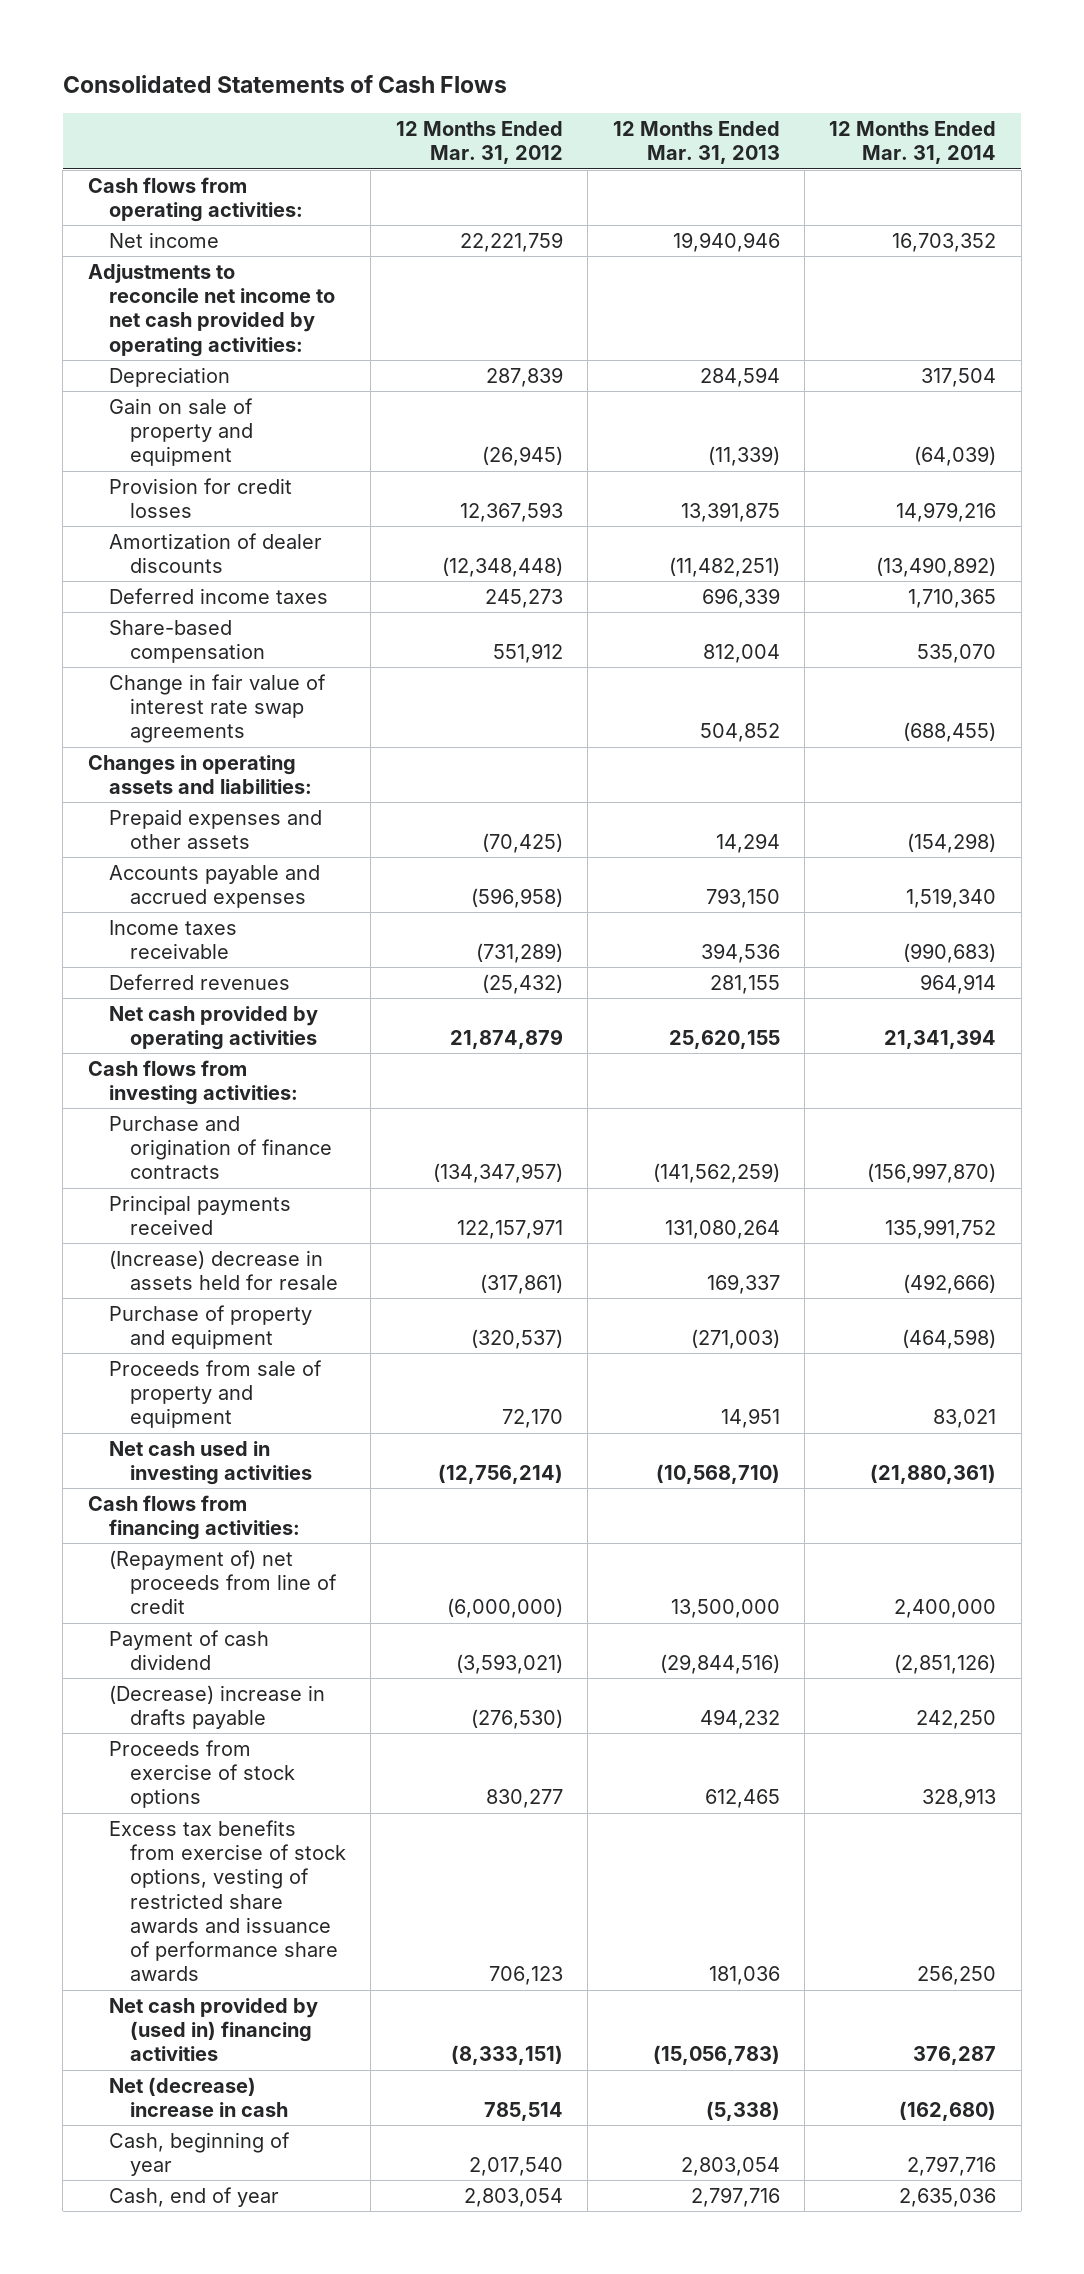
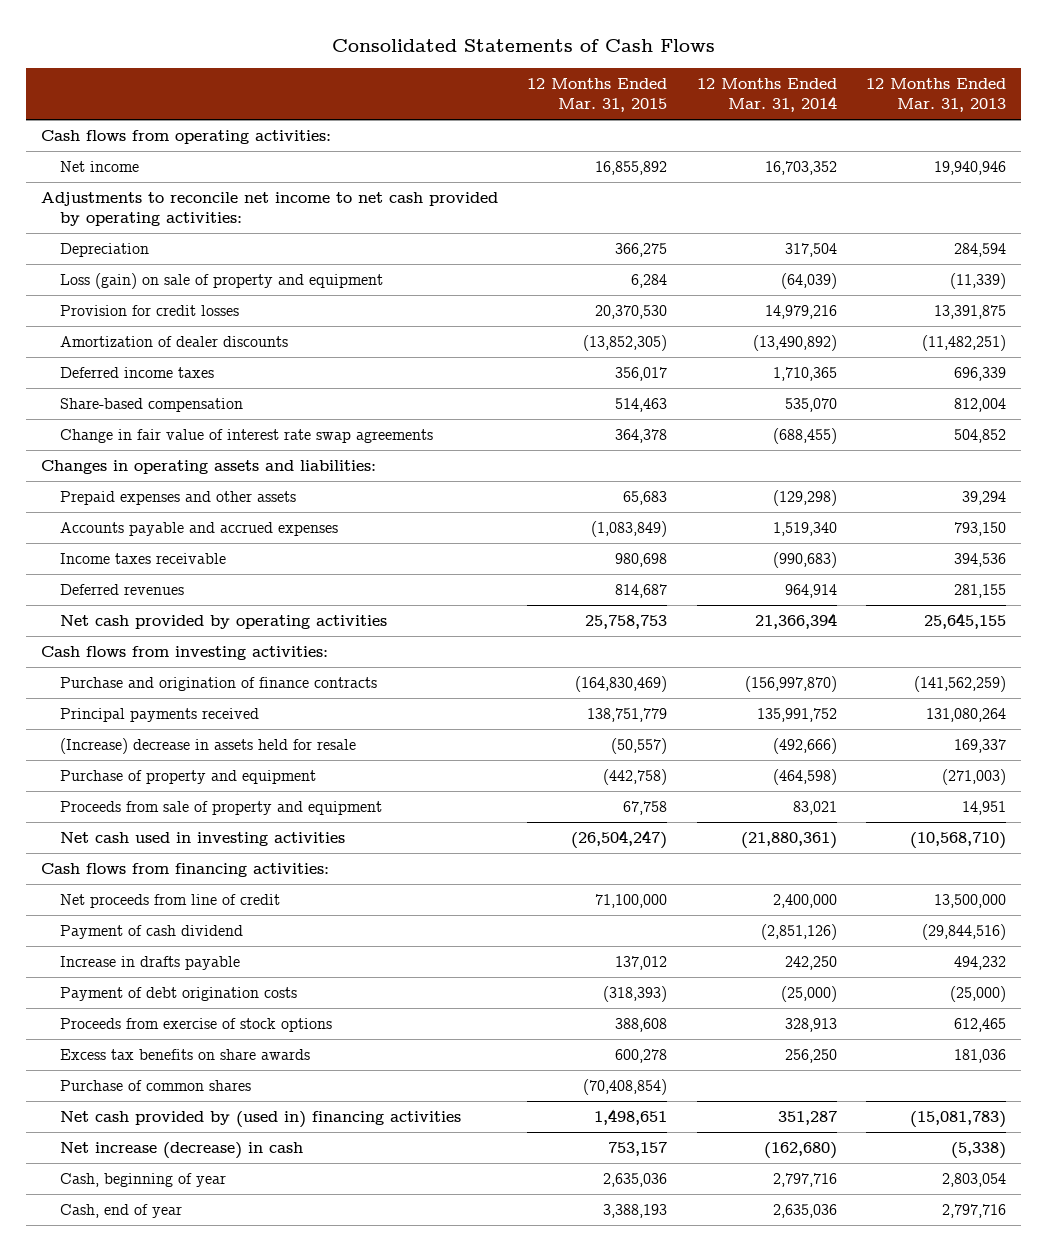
[395,121,563,165] 12 Months Ended Mar. 31, 2012 -> none
none -> [527,77,668,112] 12 Months Ended Mar. 31, 2015
[108,397,253,467] Gain on sale of property and equipment -> [60,273,384,290] Loss (gain) on sale of property and equipment
[715,833,780,854] 14,294 -> [961,491,1006,506] 39,294
[907,833,997,854] (154,298) -> [772,490,837,507] (129,298)
[668,1030,780,1050] 25,620,155 -> [923,613,1006,630] 25,645,155
[884,1029,997,1050] 21,341,394 -> [754,613,837,630] 21,366,394
[108,1549,337,1615] (Repayment of) net proceeds from line of credit -> [60,894,281,909] Net proceeds from line of credit
[108,1684,325,1730] (Decrease) increase in drafts payable -> [60,956,241,971] Increase in drafts payable
none -> [60,987,298,1002] Payment of debt origination costs
[108,1819,346,1982] Excess tax benefits from exercise of stock options, vesting of restricted share awards and issuance of performance share awards -> [60,1049,311,1061] Excess tax benefits on share awards
none -> [60,1080,252,1092] Purchase of common shares
[652,2045,780,2066] (15,056,783) -> [909,1111,1006,1129] (15,081,783)
[913,2046,997,2066] 376,287 -> [777,1111,837,1126] 351,287
[108,2076,288,2118] Net (decrease) increase in cash -> [60,1142,304,1160] Net increase (decrease) in cash

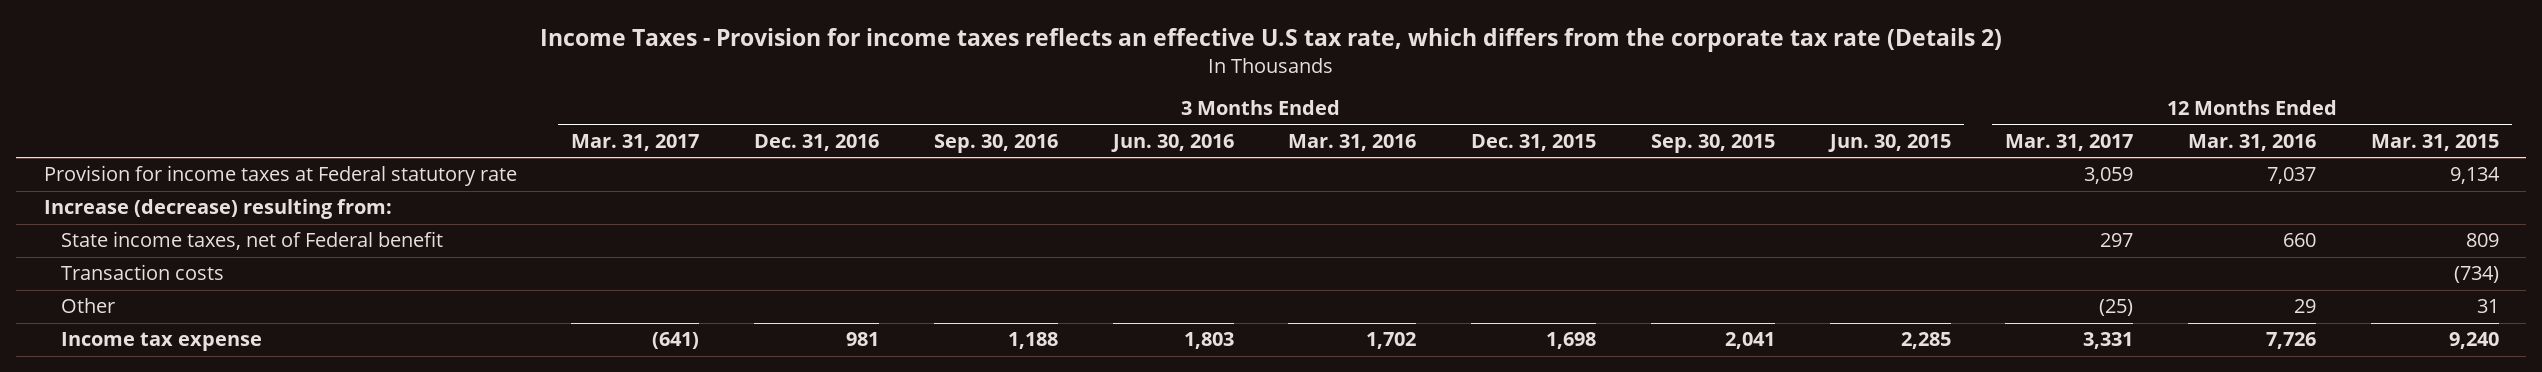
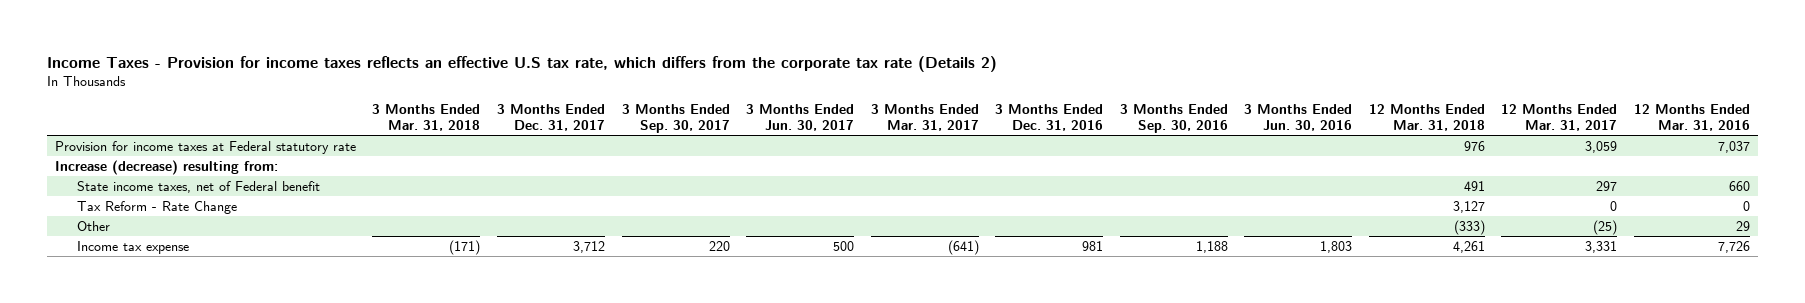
[1288,133,1417,151] Mar. 31, 2016 -> none
[1471,133,1597,151] Dec. 31, 2015 -> none
[1650,133,1775,153] Sep. 30, 2015 -> none
[1827,133,1951,152] Jun. 30, 2015 -> none
[2370,133,2499,151] Mar. 31, 2015 -> none
none -> [372,104,481,132] 3 Months Ended Mar. 31, 2018
none -> [497,104,606,132] 3 Months Ended Dec. 31, 2017
none -> [621,104,730,134] 3 Months Ended Sep. 30, 2017
none -> [746,104,855,132] 3 Months Ended Jun. 30, 2017
none -> [1368,104,1485,132] 12 Months Ended Mar. 31, 2018
[60,264,224,281] Transaction costs -> none
none -> [76,200,237,214] Tax Reform - Rate Change

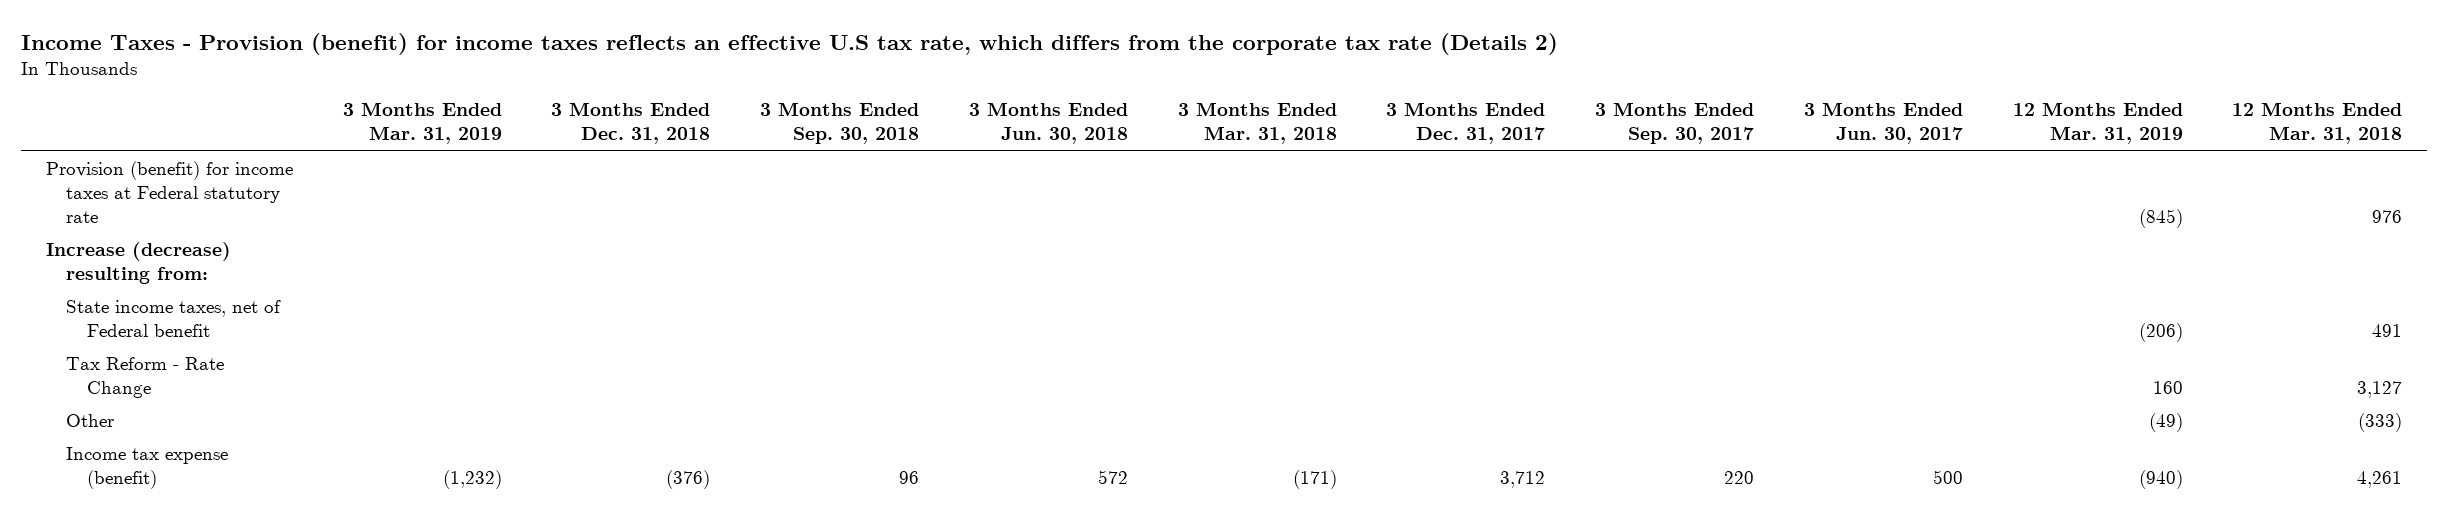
[46,55,997,72] Income Taxes - Provision for income taxes reflects an effective U.S tax rate, which differs from the corporate tax rate (Details 2) -> [20,32,1558,55] Income Taxes - Provision (benefit) for income taxes reflects an effective U.S tax rate, which differs from the corporate tax rate (Details 2)
[870,104,979,132] 3 Months Ended Mar. 31, 2017 -> none
[995,104,1104,132] 3 Months Ended Dec. 31, 2016 -> none
[1119,104,1228,134] 3 Months Ended Sep. 30, 2016 -> none
[1244,104,1353,132] 3 Months Ended Jun. 30, 2016 -> none
[1501,104,1618,132] 12 Months Ended Mar. 31, 2017 -> none
[1633,104,1750,132] 12 Months Ended Mar. 31, 2016 -> none
none -> [342,102,502,145] 3 Months Ended Mar. 31, 2019
none -> [551,102,711,145] 3 Months Ended Dec. 31, 2018
none -> [760,102,920,145] 3 Months Ended Sep. 30, 2018
none -> [968,102,1128,145] 3 Months Ended Jun. 30, 2018
none -> [2012,102,2183,145] 12 Months Ended Mar. 31, 2019
[54,140,356,154] Provision for income taxes at Federal statutory rate -> [45,161,293,224] Provision (benefit) for income taxes at Federal statutory rate
[76,240,189,254] Income tax expense -> [66,447,229,490] Income tax expense (benefit)

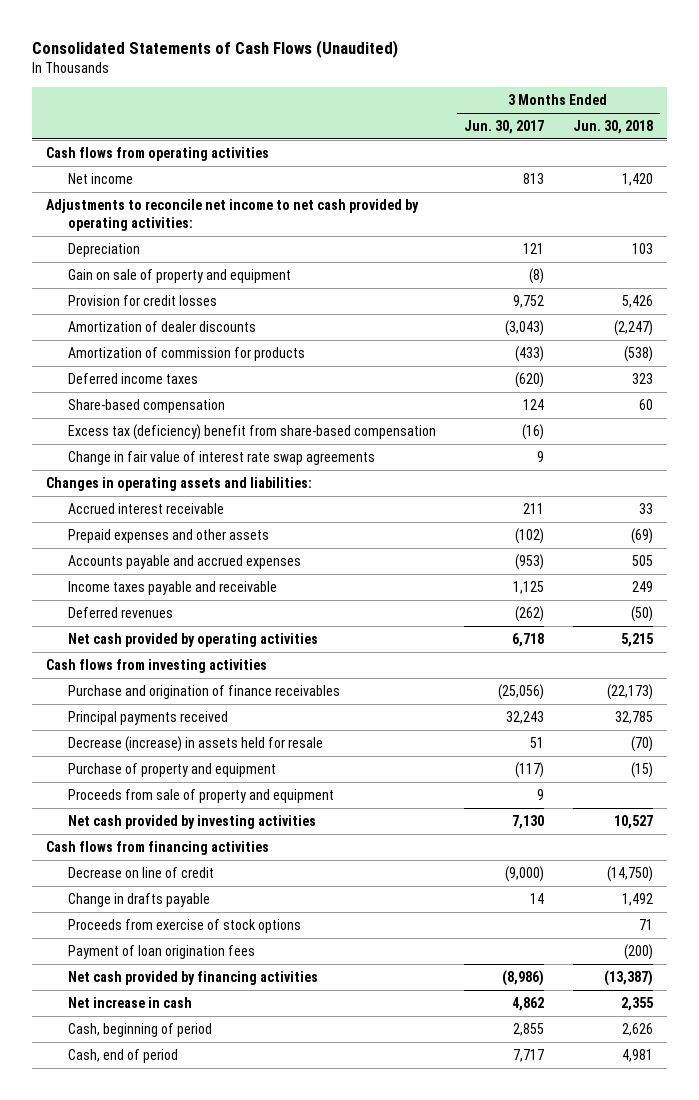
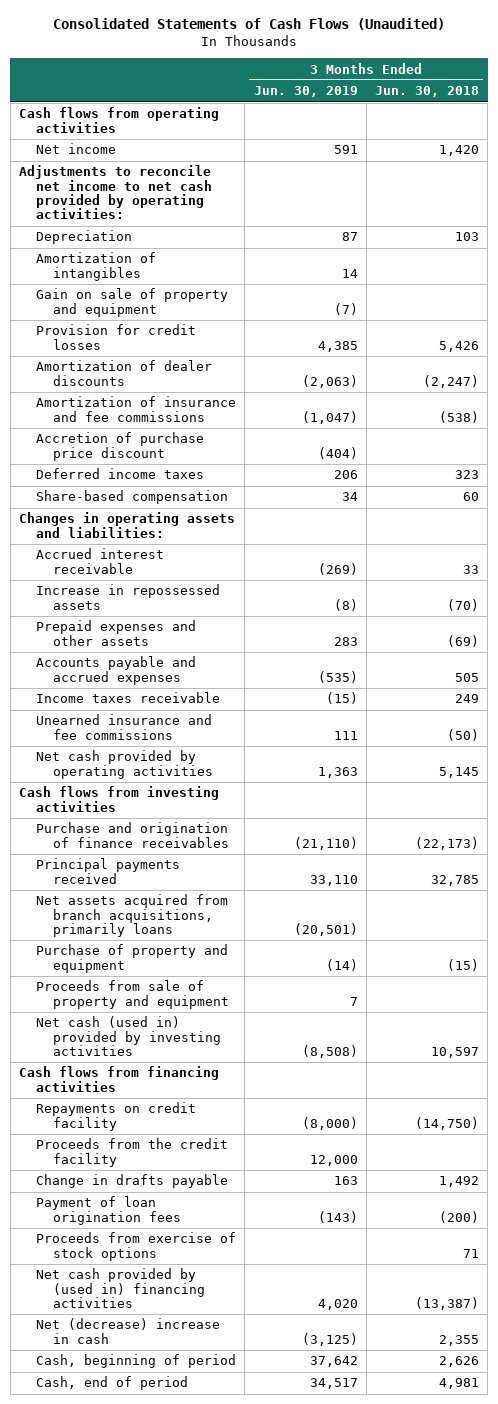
[464,119,545,134] Jun. 30, 2017 -> none
none -> [253,86,358,98] Jun. 30, 2019
none -> [35,252,156,281] Amortization of intangibles
[68,346,306,361] Amortization of commission for products -> [35,396,236,422] Amortization of insurance and fee commissions
none -> [35,432,204,461] Accretion of purchase price discount
[68,423,437,440] Excess tax (deficiency) benefit from share-based compensation -> none
[68,450,376,465] Change in fair value of interest rate swap agreements -> none
none -> [35,584,220,610] Increase in repossessed assets
[68,606,174,618] Deferred revenues -> none
[68,580,278,595] Income taxes payable and receivable -> [35,692,220,704] Income taxes receivable
none -> [35,714,212,740] Unearned insurance and fee commissions
[620,632,653,647] 5,215 -> [439,766,480,778] 5,145
[68,735,324,752] Decrease (increase) in assets held for resale -> none
none -> [35,894,228,937] Net assets acquired from branch acquisitions, primarily loans
[68,814,317,829] Net cash provided by investing activities -> [35,1016,222,1056] Net cash (used in) provided by investing activities
[613,814,653,829] 10,527 -> [431,1046,480,1058] 10,597
[68,866,215,878] Decrease on line of credit -> [35,1102,196,1131] Repayments on credit facility
none -> [35,1138,228,1167] Proceeds from the credit facility
[68,918,302,933] Proceeds from exercise of stock options -> [35,1232,236,1261] Proceeds from exercise of stock options
[68,970,319,985] Net cash provided by financing activities -> [35,1268,206,1308] Net cash provided by (used in) financing activities
[68,996,193,1008] Net increase in cash -> [35,1318,220,1344] Net (decrease) increase in cash

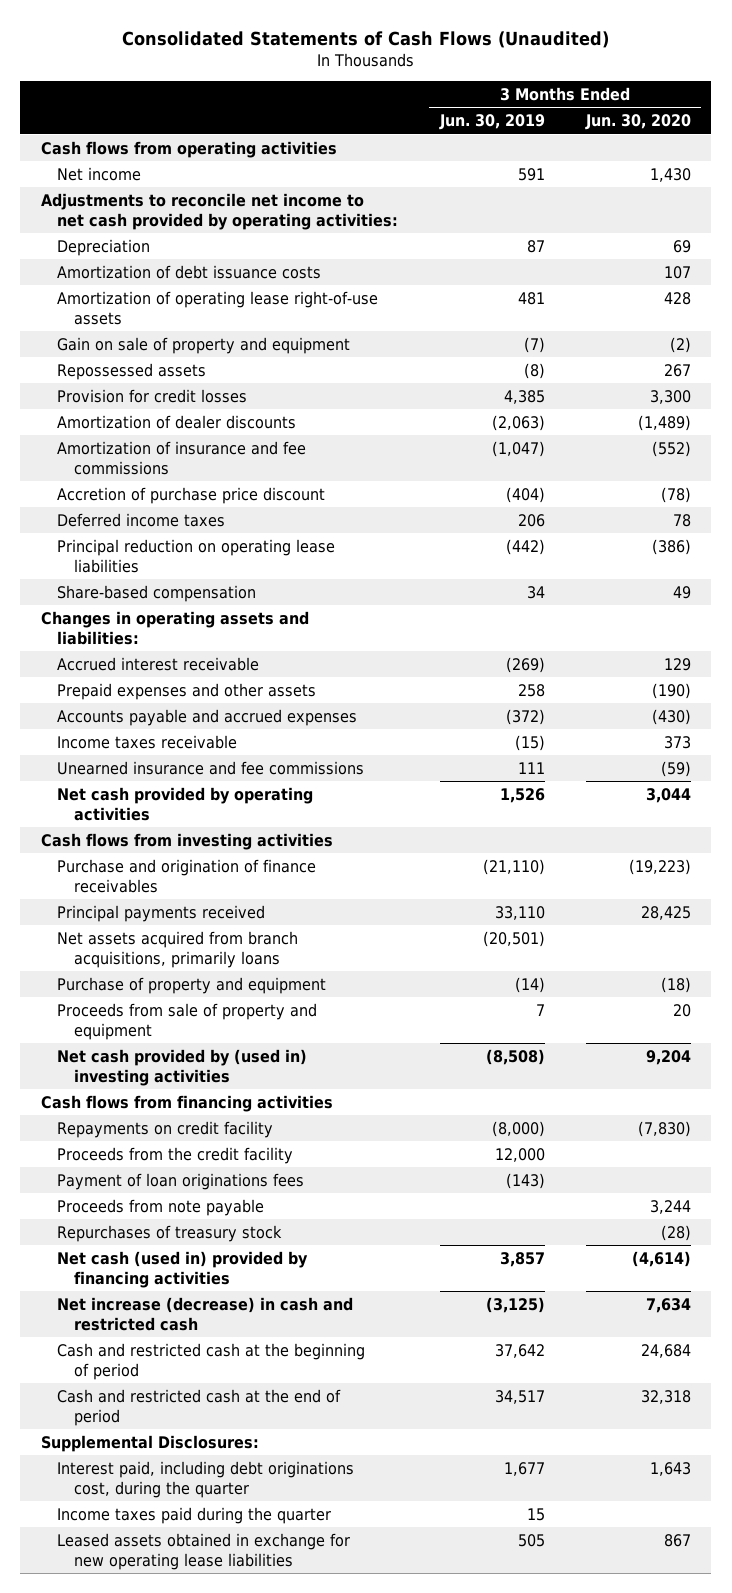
[375,86,480,98] Jun. 30, 2018 -> none
none -> [584,114,691,131] Jun. 30, 2020
[35,252,156,281] Amortization of intangibles -> none
none -> [57,264,322,279] Amortization of debt issuance costs
none -> [57,290,379,325] Amortization of operating lease right-of-use assets
none -> [57,362,207,380] Repossessed assets
none -> [57,538,336,573] Principal reduction on operating lease liabilities
[35,584,220,610] Increase in repossessed assets -> none
[333,636,358,646] 283 -> [517,683,545,697] 258
[317,670,358,683] (535) -> [505,708,545,725] (372)
[317,766,358,778] 1,363 -> [499,787,545,803] 1,526
[35,1016,222,1056] Net cash (used in) provided by investing activities -> [57,1048,308,1086] Net cash provided by (used in) investing activities
[35,1174,228,1189] Change in drafts payable -> none
[35,1232,236,1261] Proceeds from exercise of stock options -> none
[35,1196,182,1225] Payment of loan origination fees -> [57,1172,305,1190] Payment of loan originations fees
none -> [57,1198,265,1216] Proceeds from note payable
none -> [57,1224,283,1242] Repurchases of treasury stock
[35,1268,206,1308] Net cash provided by (used in) financing activities -> [57,1250,309,1288] Net cash (used in) provided by financing activities
[317,1298,358,1310] 4,020 -> [499,1251,545,1267] 3,857
[35,1318,220,1344] Net (decrease) increase in cash -> [57,1296,354,1331] Net increase (decrease) in cash and restricted cash
[35,1354,236,1369] Cash, beginning of period -> [57,1342,366,1380] Cash and restricted cash at the beginning of period
[35,1376,188,1391] Cash, end of period -> [57,1388,342,1426] Cash and restricted cash at the end of period
none -> [41,1434,260,1452] Supplemental Disclosures:
none -> [57,1460,355,1498] Interest paid, including debt originations cost, during the quarter
none -> [57,1506,332,1524] Income taxes paid during the quarter
none -> [57,1532,351,1570] Leased assets obtained in exchange for new operating lease liabilities

